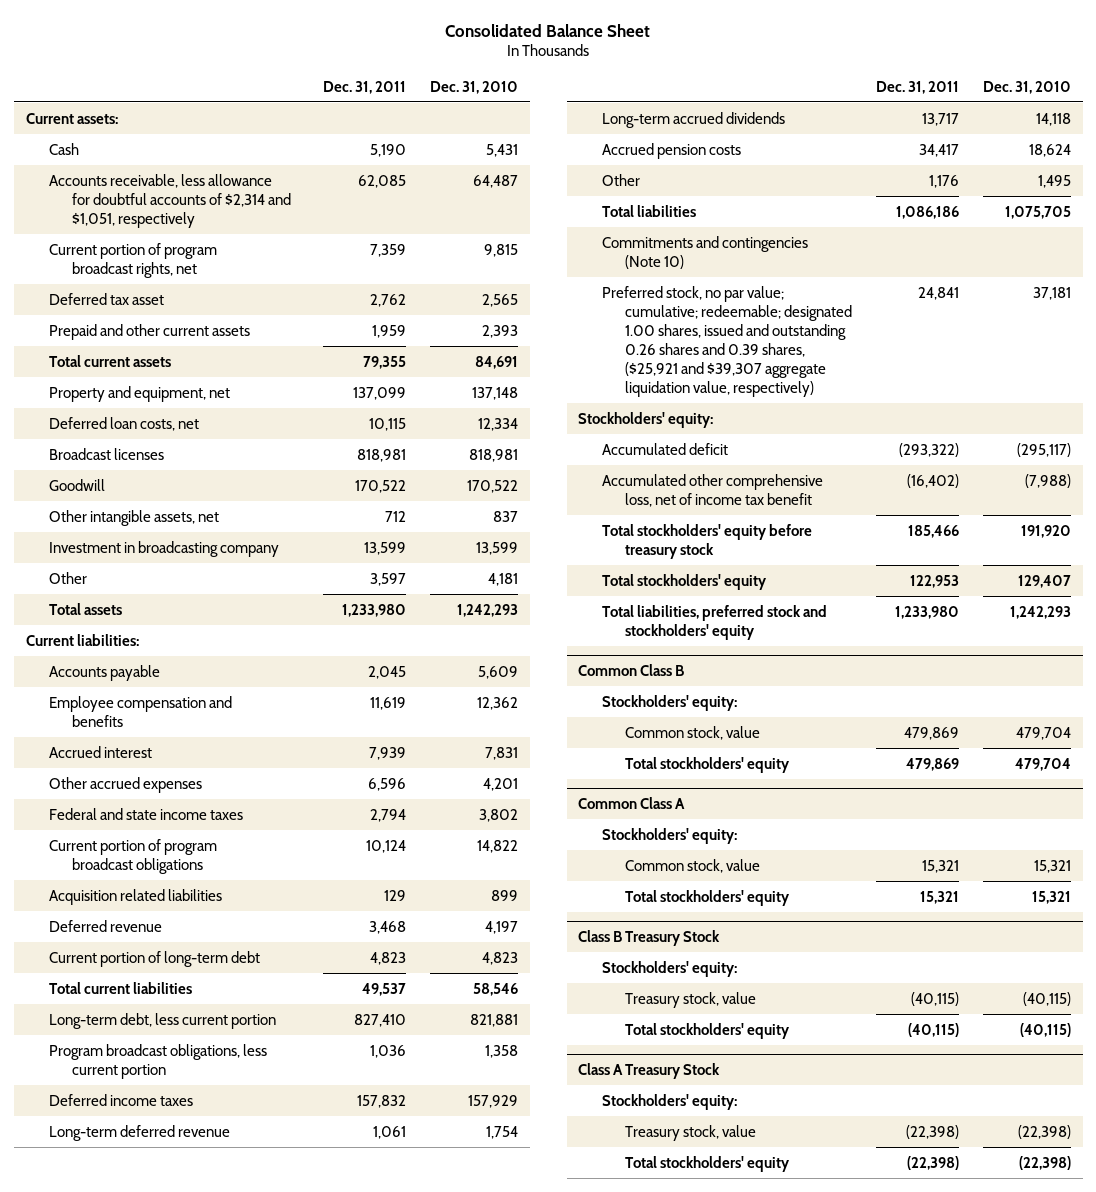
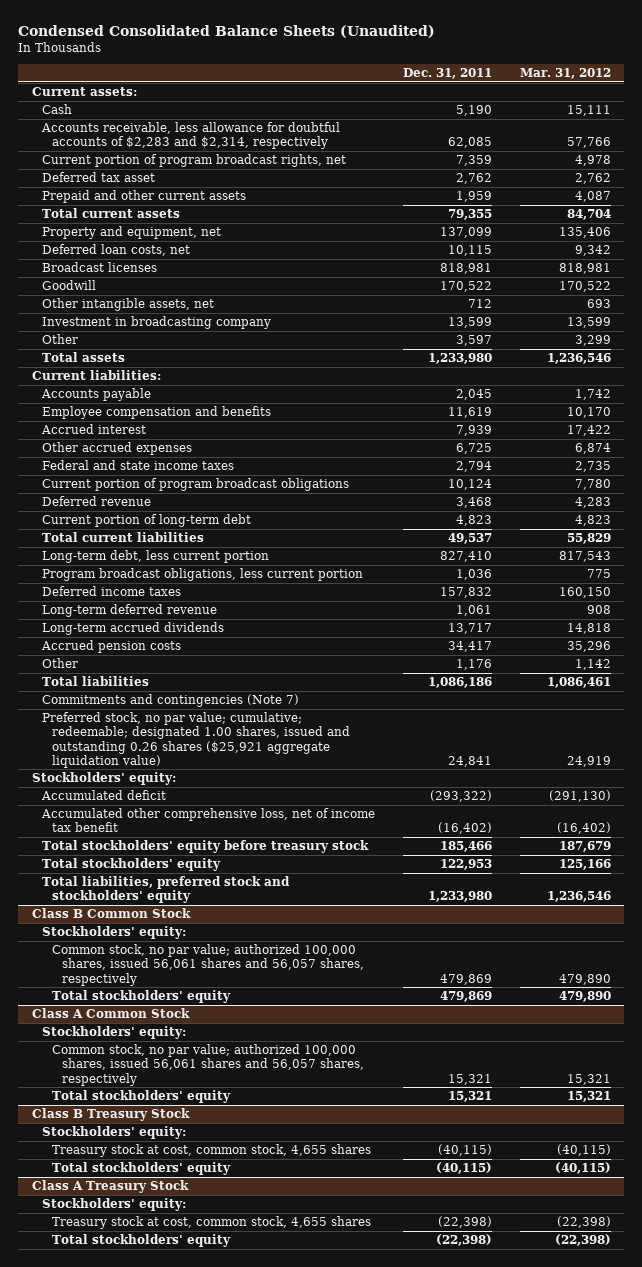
[445,23,651,37] Consolidated Balance Sheet -> [17,25,435,39] Condensed Consolidated Balance Sheets (Unaudited)
[429,80,518,94] Dec. 31, 2010 -> none
none -> [519,68,611,80] Mar. 31, 2012
[48,173,292,228] Accounts receivable, less allowance for doubtful accounts of $2,314 and $1,051, respectively -> [40,122,340,150] Accounts receivable, less allowance for doubtful accounts of $2,283 and $2,314, respectively
[368,777,407,791] 6,596 -> [455,443,492,455] 6,725
[48,888,222,905] Acquisition related liabilities -> none
[601,235,808,269] Commitments and contingencies (Note 10) -> [41,694,299,708] Commitments and contingencies (Note 7)
[601,285,853,398] Preferred stock, no par value; cumulative; redeemable; designated 1.00 shares, issued and outstanding 0.26 shares and 0.39 shares, ($25,921 and $39,307 aggregate liquidation value, respectively) -> [41,712,351,768] Preferred stock, no par value; cumulative; redeemable; designated 1.00 shares, issued and outstanding 0.26 shares ($25,921 aggregate liquidation value)
[578,664,685,677] Common Class B -> [31,908,191,919] Class B Common Stock
[625,725,761,740] Common stock, value -> [52,944,365,986] Common stock, no par value; authorized 100,000 shares, issued 56,061 shares and 56,057 shares, respectively
[578,797,686,810] Common Class A -> [31,1008,190,1019] Class A Common Stock
[625,858,761,873] Common stock, value -> [52,1044,365,1086] Common stock, no par value; authorized 100,000 shares, issued 56,061 shares and 56,057 shares, respectively
[625,991,757,1008] Treasury stock, value -> [52,1144,372,1158] Treasury stock at cost, common stock, 4,655 shares
[625,1124,757,1141] Treasury stock, value -> [52,1216,372,1230] Treasury stock at cost, common stock, 4,655 shares

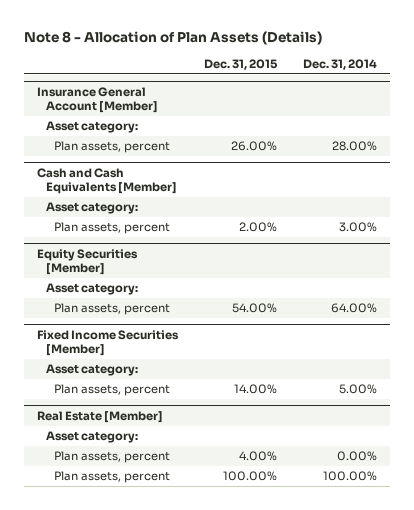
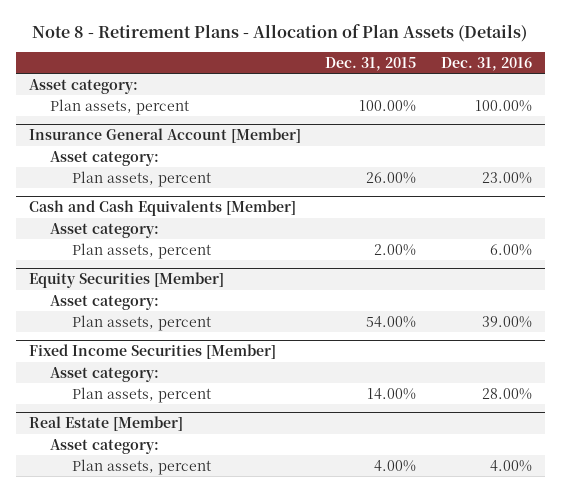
[24,31,323,46] Note 8 - Allocation of Plan Assets (Details) -> [32,23,528,42] Note 8 - Retirement Plans - Allocation of Plan Assets (Details)
[302,58,377,70] Dec. 31, 2014 -> none
none -> [441,56,533,71] Dec. 31, 2016
none -> [28,78,138,94] Asset category:
none -> [50,98,190,115] Plan assets, percent
[54,471,171,484] Plan assets, percent -> none

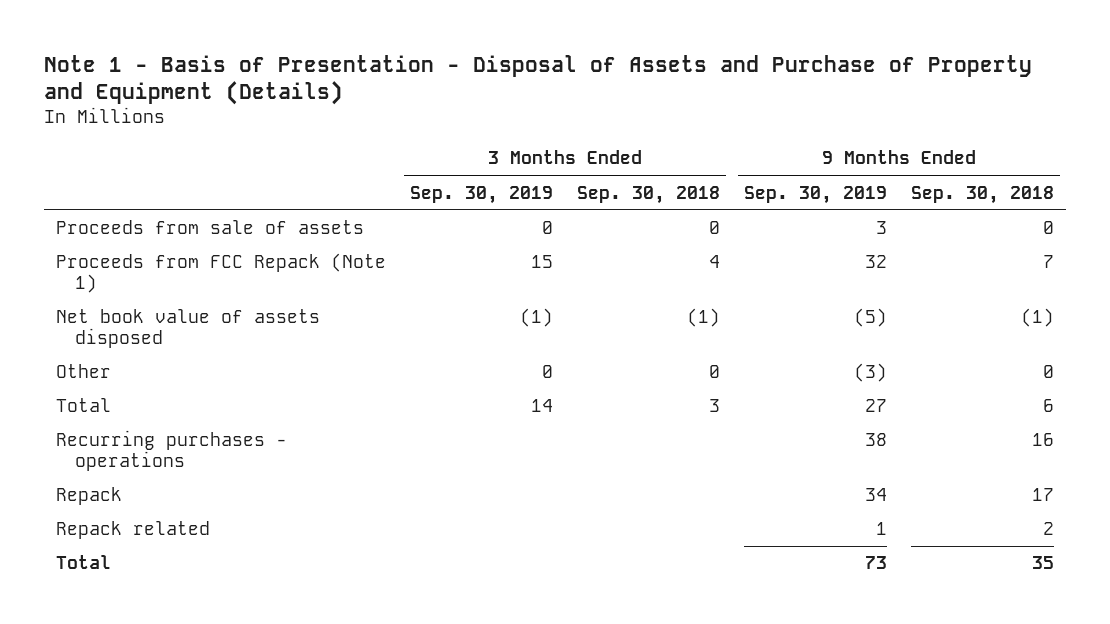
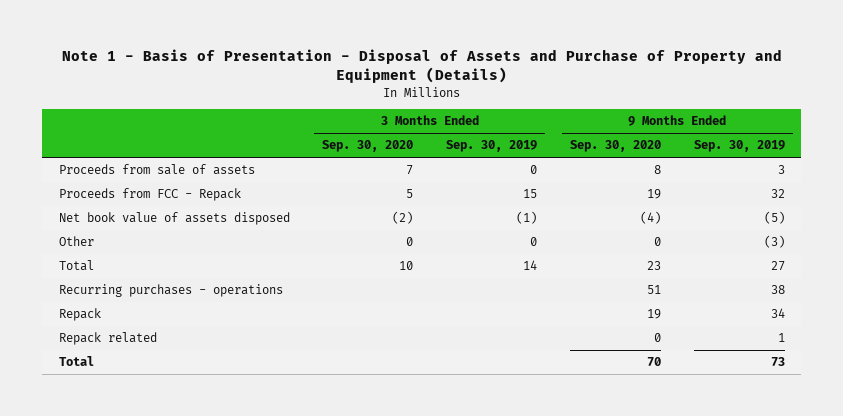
[576,185,720,204] Sep. 30, 2018 -> none
[910,185,1054,204] Sep. 30, 2018 -> none
none -> [322,140,414,153] Sep. 30, 2020
none -> [569,140,661,153] Sep. 30, 2020
[55,253,386,293] Proceeds from FCC Repack (Note 1) -> [58,188,241,202] Proceeds from FCC - Repack

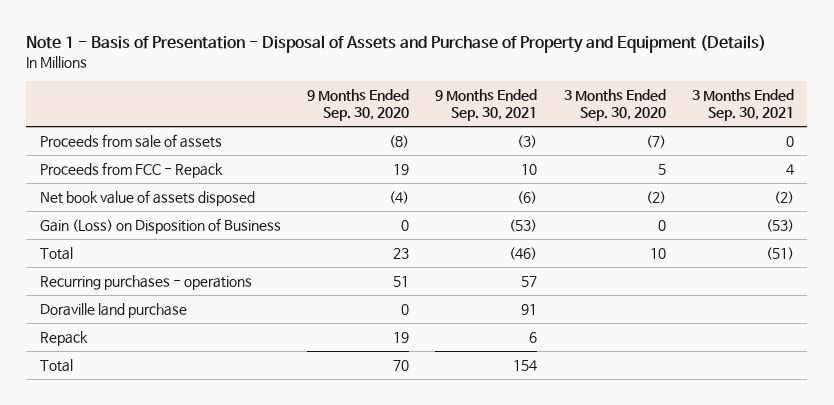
[446,140,538,153] Sep. 30, 2019 -> none
[693,140,785,153] Sep. 30, 2019 -> none
none -> [435,89,538,122] 9 Months Ended Sep. 30, 2021
none -> [692,89,795,122] 3 Months Ended Sep. 30, 2021
[406,165,414,176] 7 -> [645,134,666,148] (7)
[653,165,661,175] 8 -> [389,134,410,148] (8)
[58,236,94,247] Other -> [39,217,281,234] Gain (Loss) on Disposition of Business
none -> [39,302,187,318] Doraville land purchase
[58,332,157,346] Repack related -> none

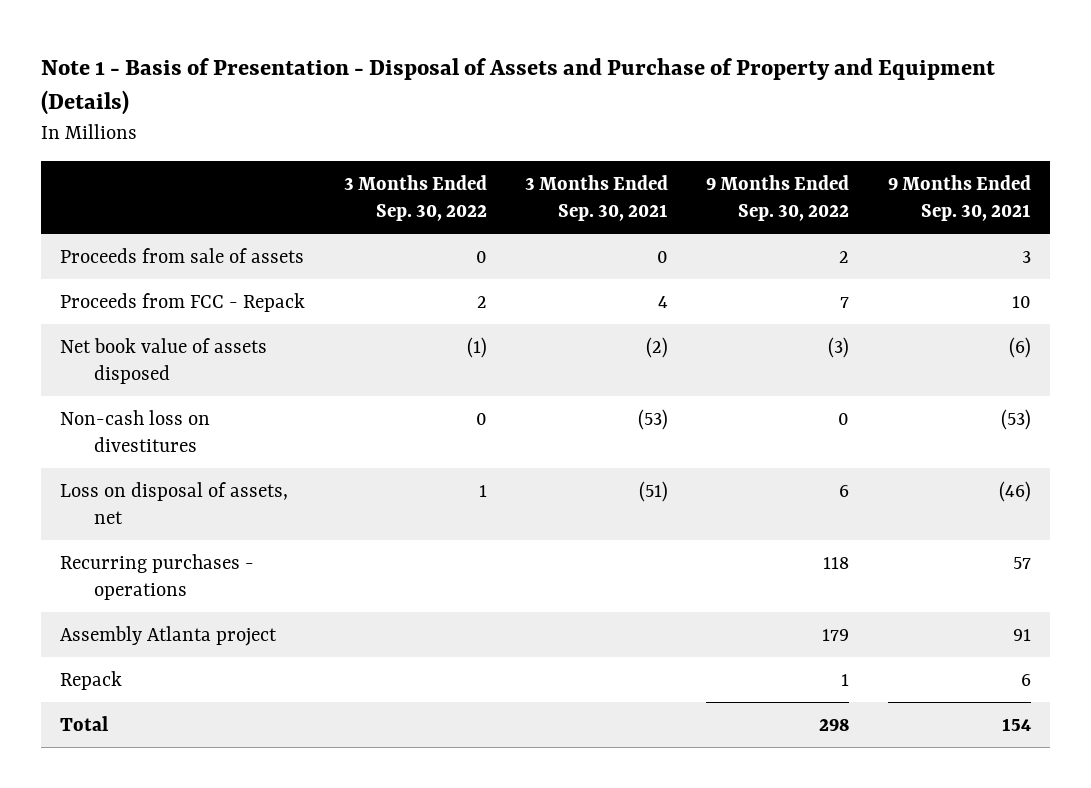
[307,89,410,122] 9 Months Ended Sep. 30, 2020 -> none
[563,89,666,122] 3 Months Ended Sep. 30, 2020 -> none
none -> [343,174,487,222] 3 Months Ended Sep. 30, 2022
none -> [706,174,850,222] 9 Months Ended Sep. 30, 2022
[517,134,538,148] (3) -> [1021,250,1031,263] 3
[39,217,281,234] Gain (Loss) on Disposition of Business -> [60,409,211,453] Non-cash loss on divestitures
[39,246,73,260] Total -> [60,481,289,525] Loss on disposal of assets, net
[39,302,187,318] Doraville land purchase -> none
none -> [60,625,278,646] Assembly Atlanta project

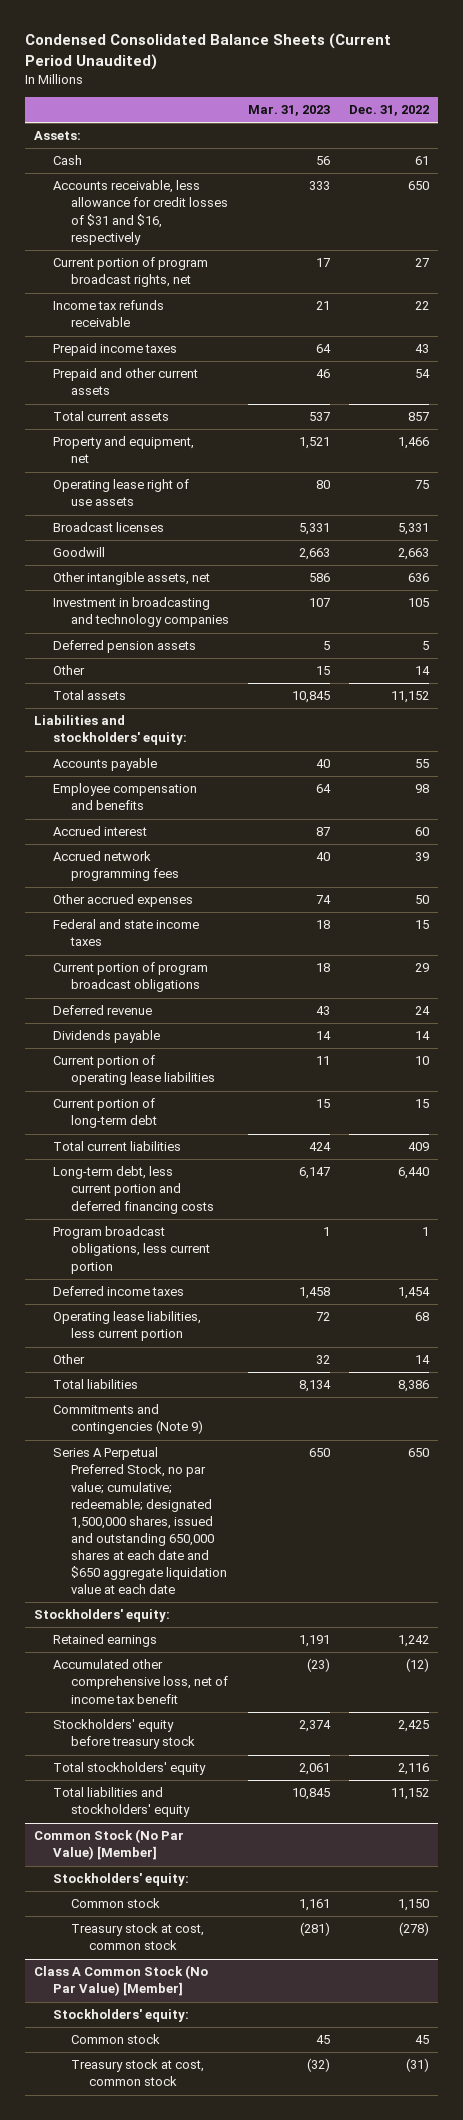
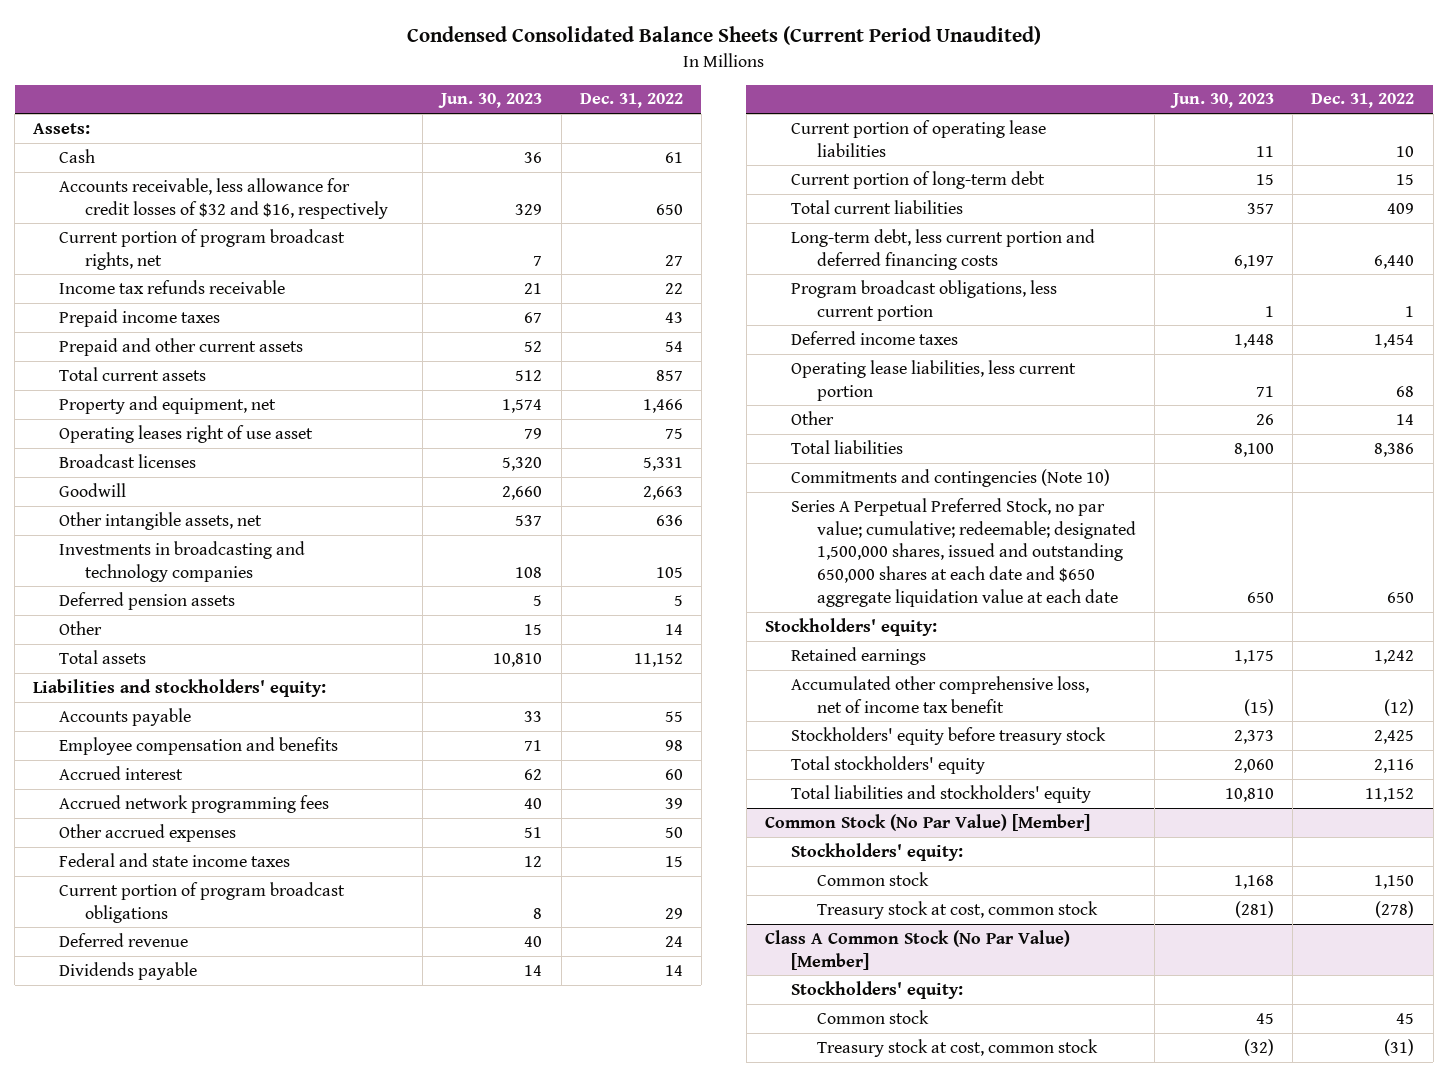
[247,105,330,117] Mar. 31, 2023 -> none
none -> [438,93,543,109] Jun. 30, 2023
[52,180,228,245] Accounts receivable, less allowance for credit losses of $31 and $16, respectively -> [59,177,389,219] Accounts receivable, less allowance for credit losses of $32 and $16, respectively
[52,479,189,507] Operating lease right of use assets -> [59,424,314,443] Operating leases right of use asset
[52,597,229,628] Investment in broadcasting and technology companies -> [59,540,306,582] Investments in broadcasting and technology companies
[52,1404,203,1435] Commitments and contingencies (Note 9) -> [790,468,1110,487] Commitments and contingencies (Note 10)

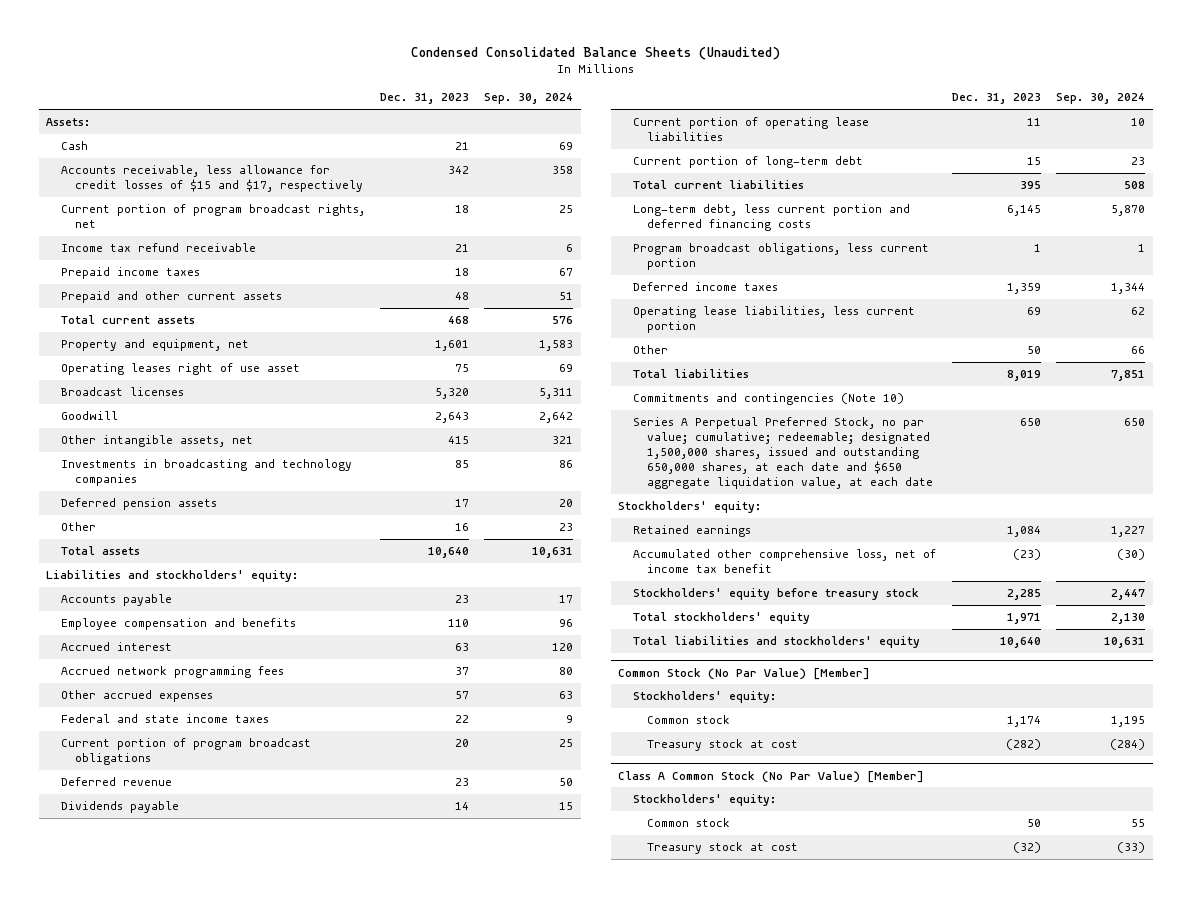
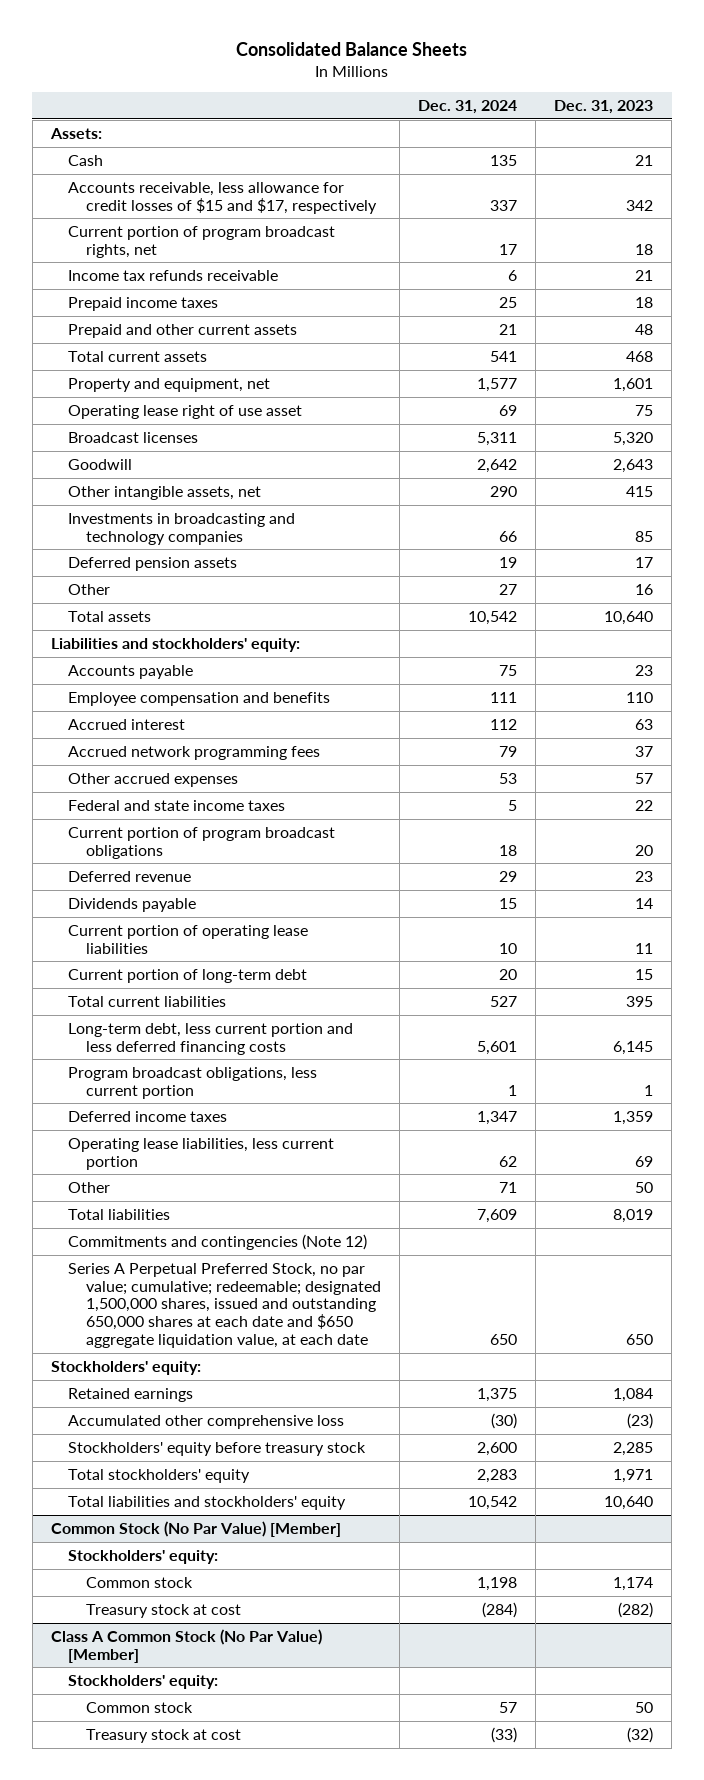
[410,47,780,61] Condensed Consolidated Balance Sheets (Unaudited) -> [235,41,467,56] Consolidated Balance Sheets
[484,93,574,105] Sep. 30, 2024 -> none
none -> [417,99,517,114] Dec. 31, 2024
[60,242,256,252] Income tax refund receivable -> [68,269,279,281] Income tax refunds receivable
[60,362,300,375] Operating leases right of use asset -> [68,404,303,419] Operating lease right of use asset
[632,203,910,232] Long-term debt, less current portion and deferred financing costs -> [68,1022,354,1055] Long-term debt, less current portion and less deferred financing costs
[632,392,904,405] Commitments and contingencies (Note 10) -> [68,1233,368,1250] Commitments and contingencies (Note 12)
[632,416,934,490] Series A Perpetual Preferred Stock, no par value; cumulative; redeemable; designated 1,500,000 shares, issued and outstanding 650,000 shares, at each date and $650 aggregate liquidation value, at each date -> [68,1262,381,1349] Series A Perpetual Preferred Stock, no par value; cumulative; redeemable; designated 1,500,000 shares, issued and outstanding 650,000 shares at each date and $650 aggregate liquidation value, at each date
[632,548,936,574] Accumulated other comprehensive loss, net of income tax benefit -> [68,1414,345,1429] Accumulated other comprehensive loss

